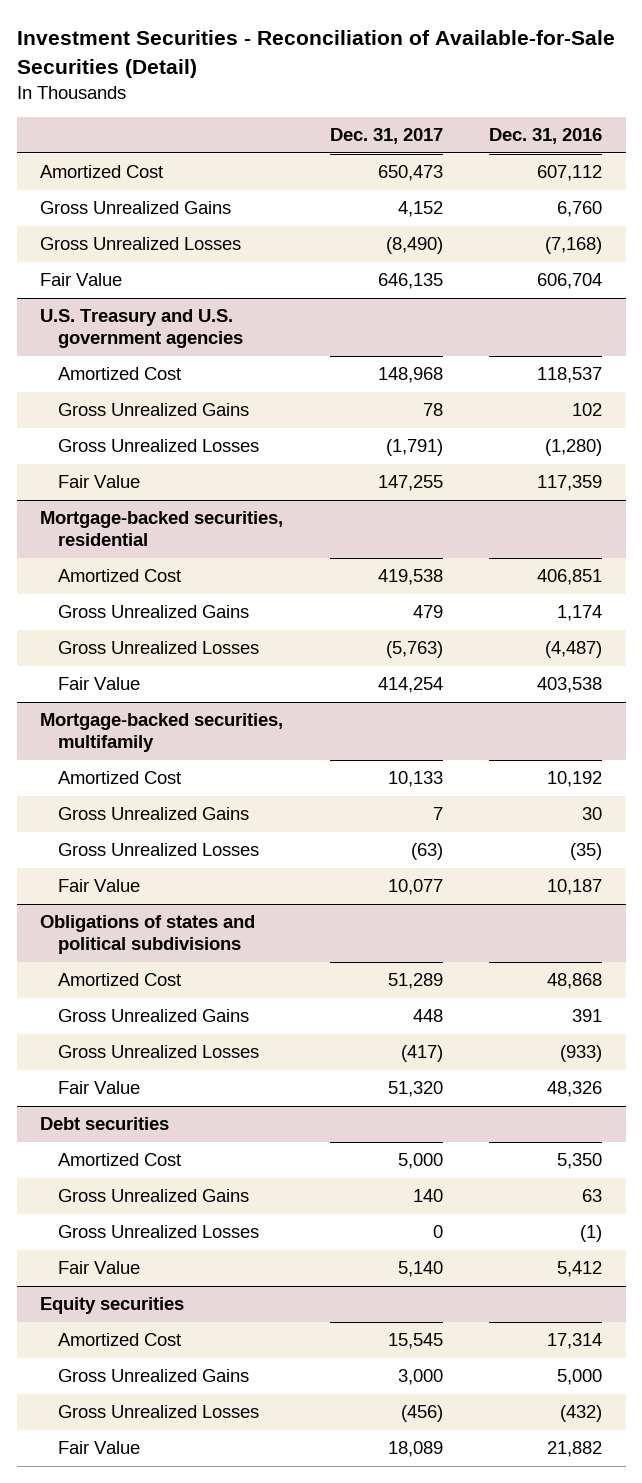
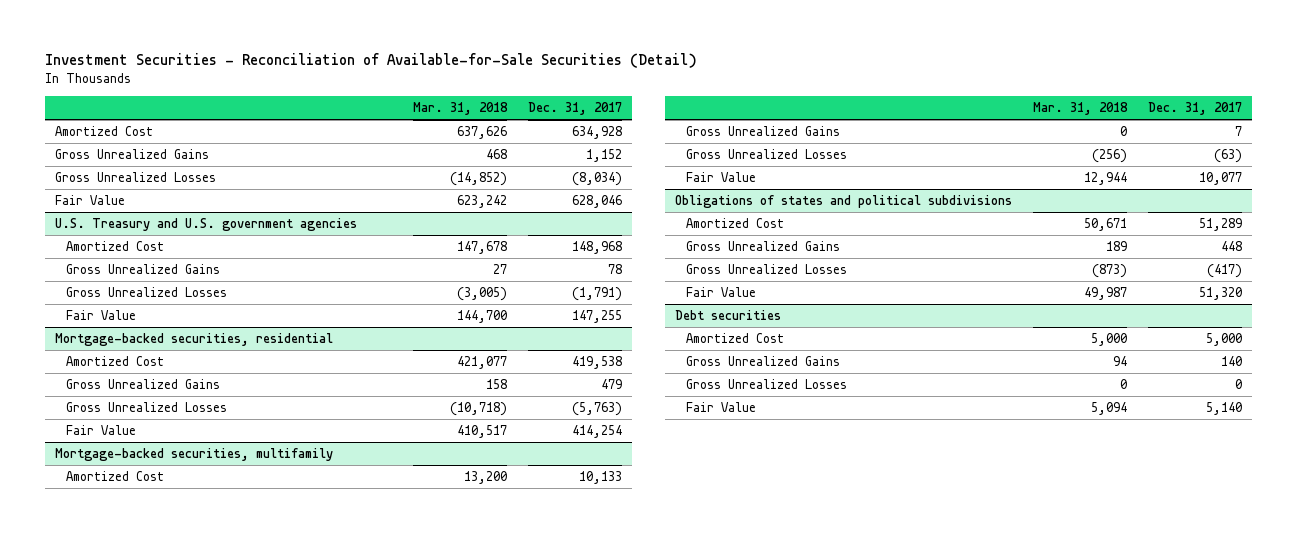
[489,128,603,145] Dec. 31, 2016 -> none
none -> [413,102,509,116] Mar. 31, 2018
[377,165,443,182] 650,473 -> [571,126,622,140] 634,928
[397,201,443,218] 4,152 -> [585,149,622,163] 1,152
[385,237,443,255] (8,490) -> [571,172,622,187] (8,034)
[377,273,443,290] 646,135 -> [571,195,622,209] 628,046
[40,1297,185,1315] Equity securities -> none
[57,1333,181,1347] Amortized Cost -> none
[57,1369,249,1383] Gross Unrealized Gains -> none
[57,1405,259,1419] Gross Unrealized Losses -> none
[57,1441,140,1455] Fair Value -> none

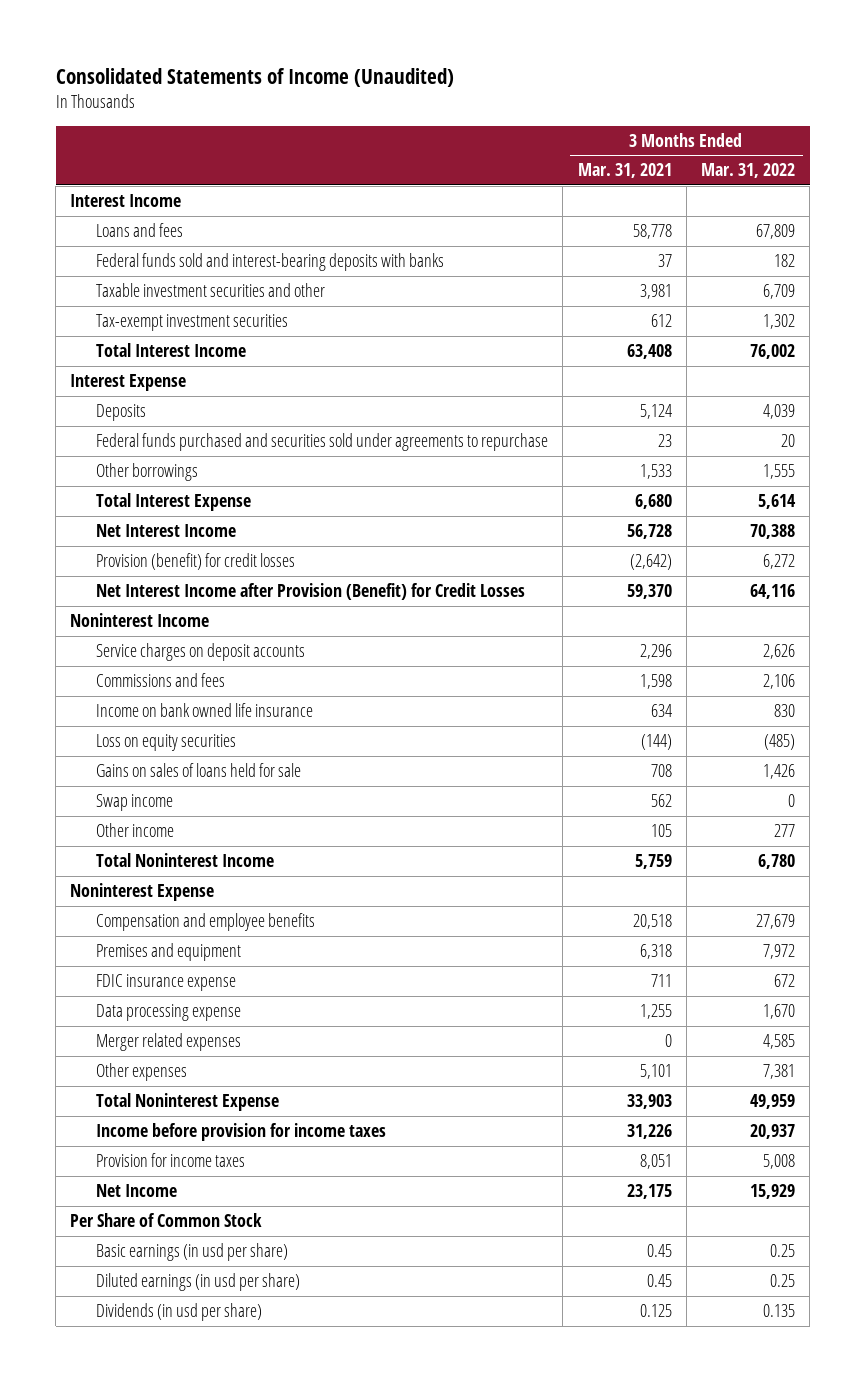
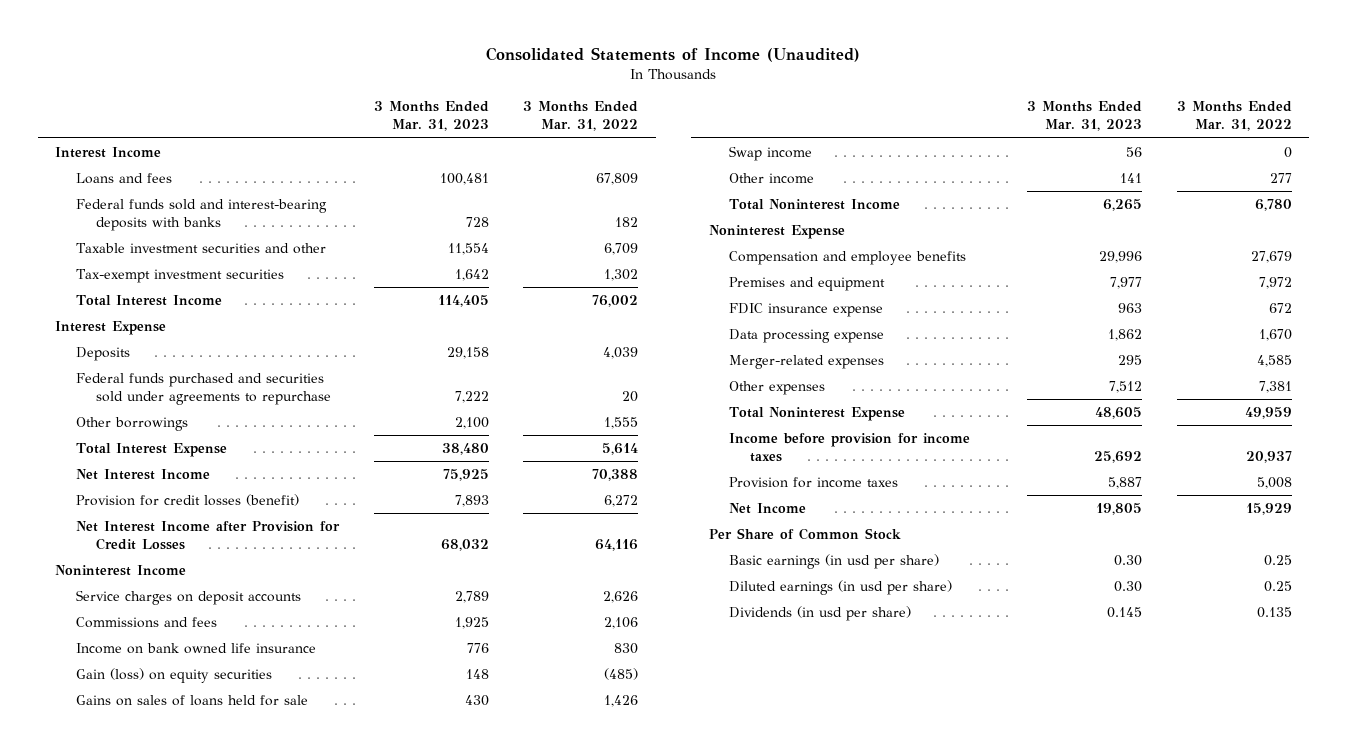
[577,163,672,179] Mar. 31, 2021 -> none
none -> [373,101,489,132] 3 Months Ended Mar. 31, 2023
[96,553,296,571] Provision (benefit) for credit losses -> [75,493,299,506] Provision for credit losses (benefit)
[96,583,526,601] Net Interest Income after Provision (Benefit) for Credit Losses -> [75,520,340,551] Net Interest Income after Provision for Credit Losses
[96,734,237,752] Loss on equity securities -> [75,667,272,683] Gain (loss) on equity securities
[96,1033,242,1052] Merger related expenses -> [729,354,885,369] Merger-related expenses

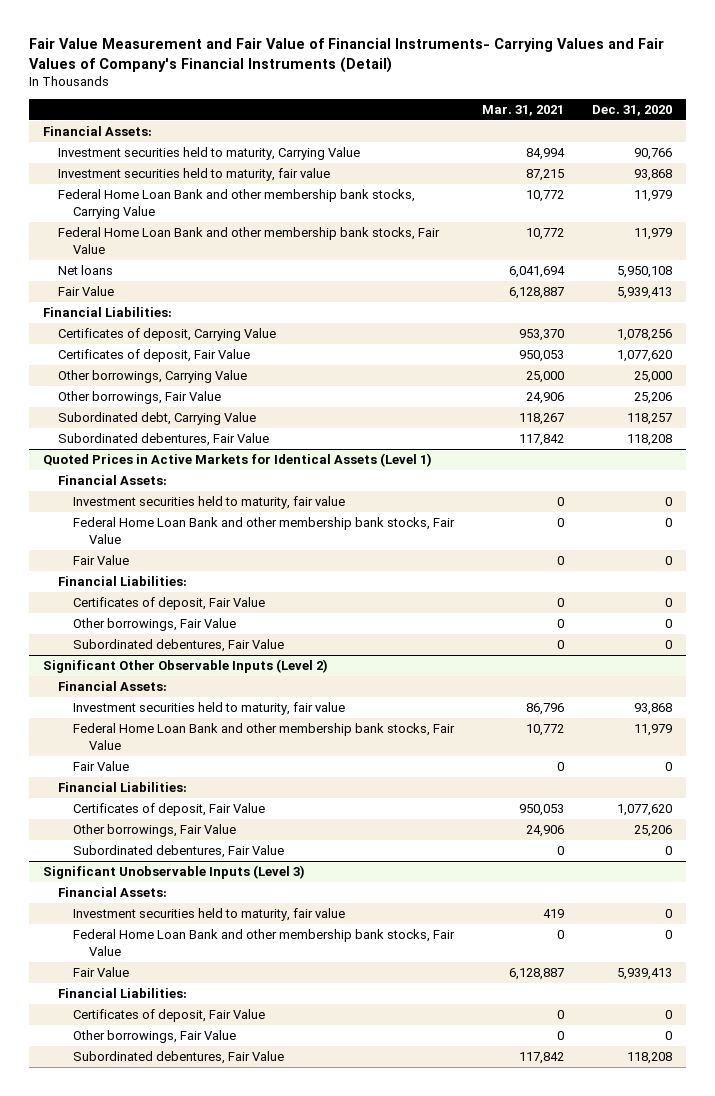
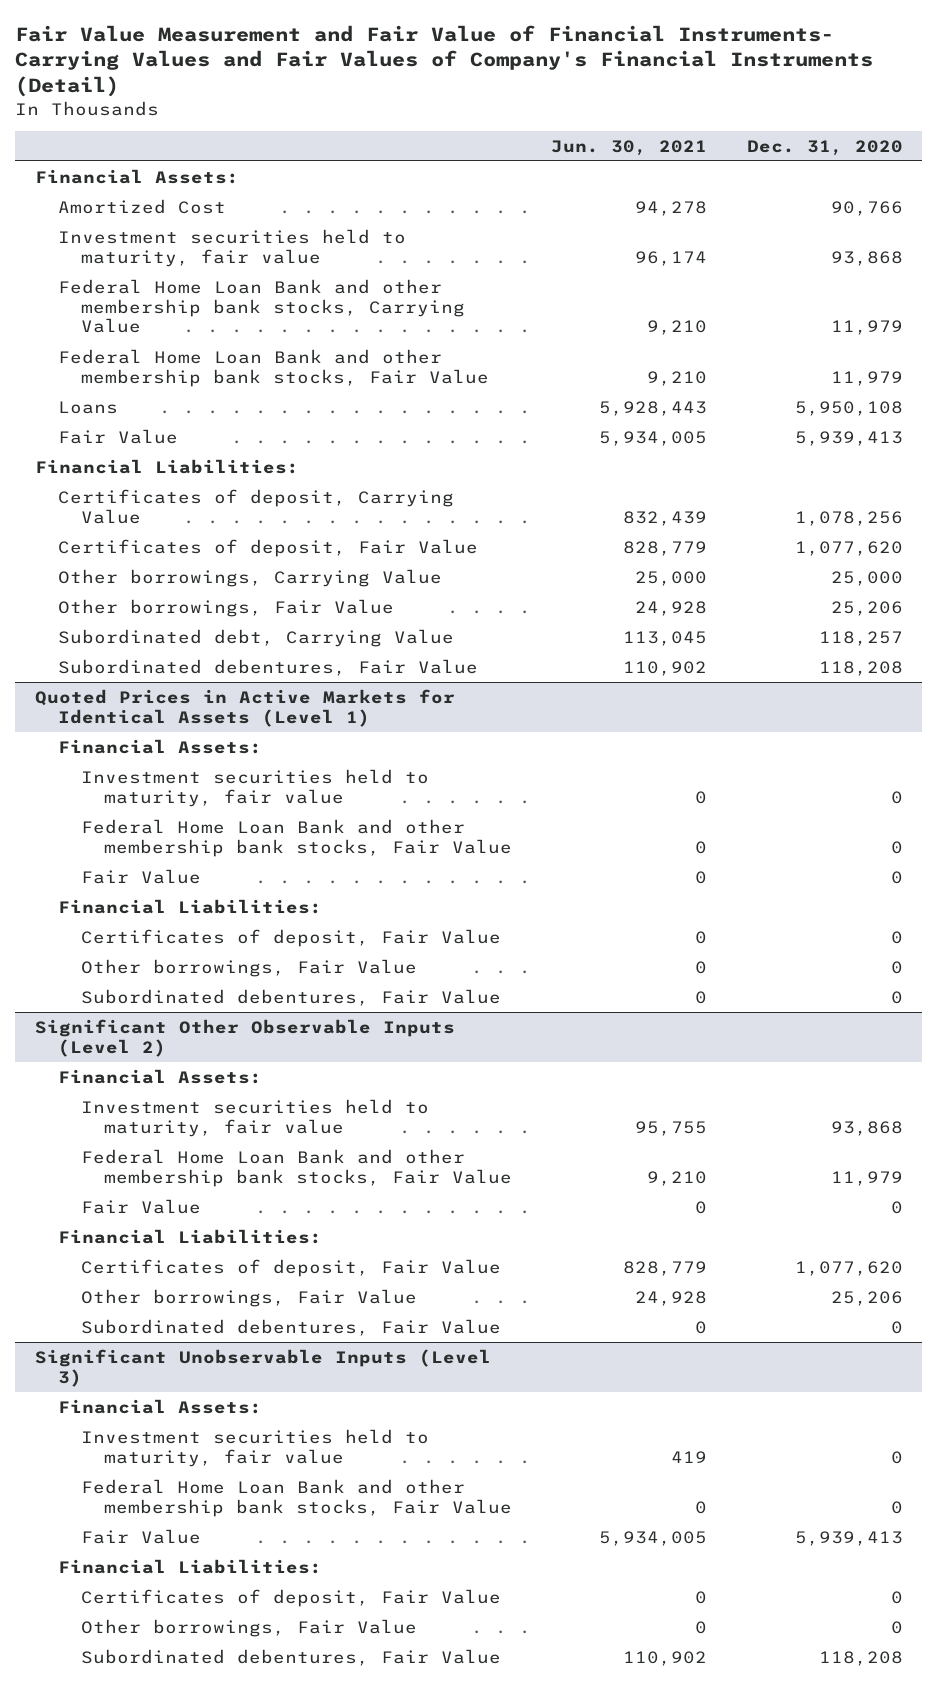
[482,104,565,116] Mar. 31, 2021 -> none
none -> [551,139,708,156] Jun. 30, 2021
[58,147,361,161] Investment securities held to maturity, Carrying Value -> [57,198,226,214] Amortized Cost
[58,265,114,276] Net loans -> [57,400,118,414] Loans

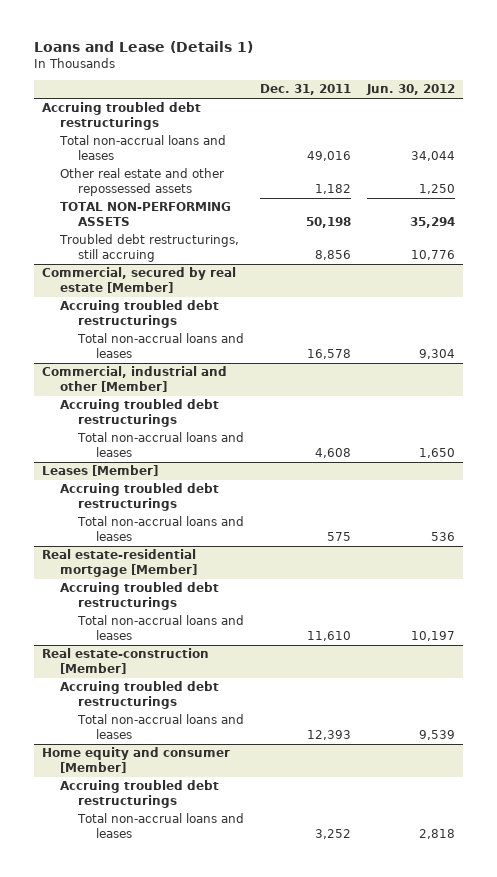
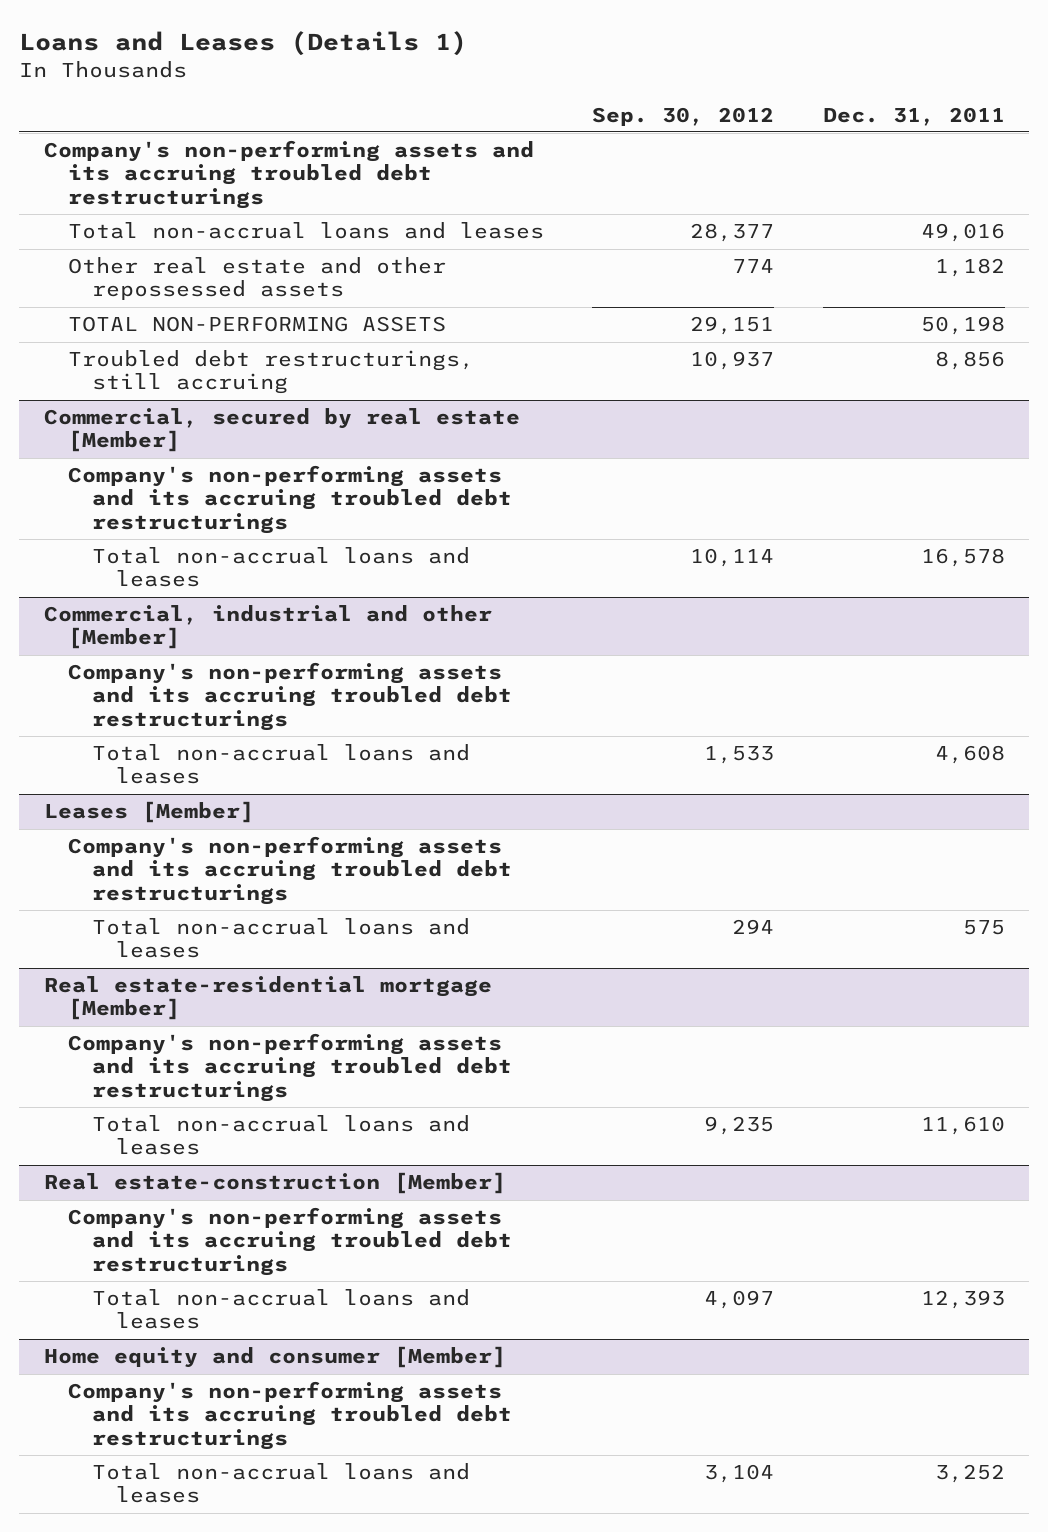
[33,41,253,54] Loans and Lease (Details 1) -> [19,31,468,57] Loans and Leases (Details 1)
[366,84,456,96] Jun. 30, 2012 -> none
none -> [592,106,775,126] Sep. 30, 2012
[41,102,201,131] Accruing troubled debt restructurings -> [43,140,534,209] Company's non-performing assets and its accruing troubled debt restructurings
[59,300,219,329] Accruing troubled debt restructurings -> [67,465,513,534] Company's non-performing assets and its accruing troubled debt restructurings
[59,399,219,428] Accruing troubled debt restructurings -> [67,662,513,731] Company's non-performing assets and its accruing troubled debt restructurings
[59,483,219,512] Accruing troubled debt restructurings -> [67,836,513,905] Company's non-performing assets and its accruing troubled debt restructurings
[59,582,219,611] Accruing troubled debt restructurings -> [67,1033,513,1102] Company's non-performing assets and its accruing troubled debt restructurings
[59,681,219,710] Accruing troubled debt restructurings -> [67,1207,513,1276] Company's non-performing assets and its accruing troubled debt restructurings
[59,780,219,809] Accruing troubled debt restructurings -> [67,1381,513,1450] Company's non-performing assets and its accruing troubled debt restructurings

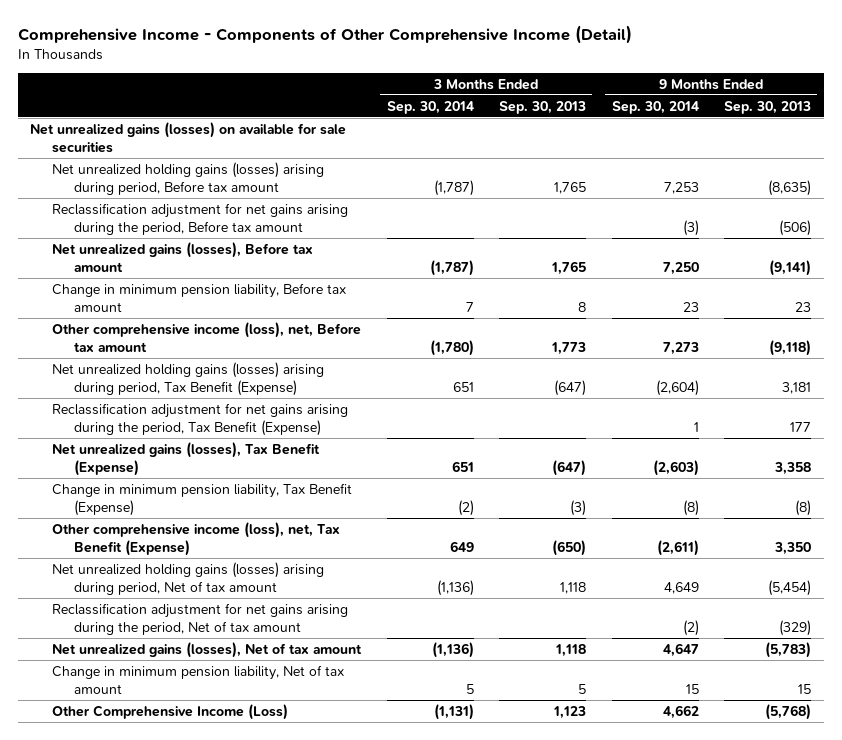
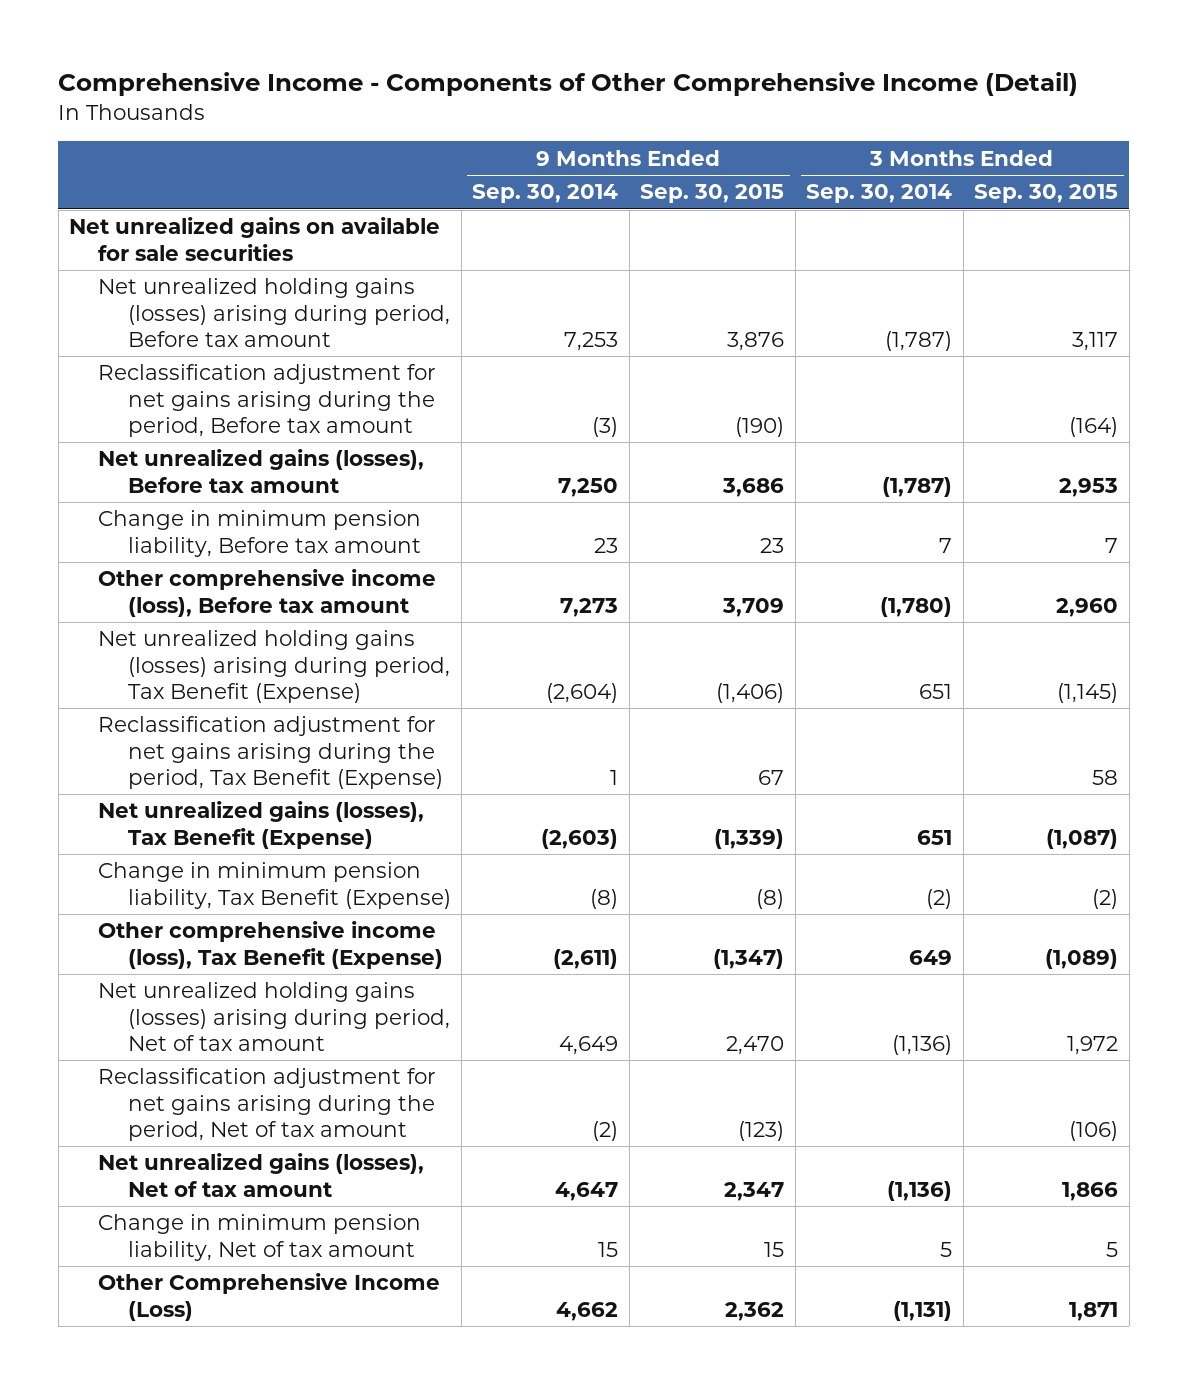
[499,100,587,114] Sep. 30, 2013 -> none
[724,100,812,114] Sep. 30, 2013 -> none
none -> [640,184,785,204] Sep. 30, 2015
none -> [974,184,1119,204] Sep. 30, 2015
[30,121,347,153] Net unrealized gains (losses) on available for sale securities -> [69,217,441,261] Net unrealized gains on available for sale securities
[52,321,362,352] Other comprehensive income (loss), net, Before tax amount -> [98,569,437,617] Other comprehensive income (loss), Before tax amount
[52,521,341,556] Other comprehensive income (loss), net, Tax Benefit (Expense) -> [98,921,443,969] Other comprehensive income (loss), Tax Benefit (Expense)

